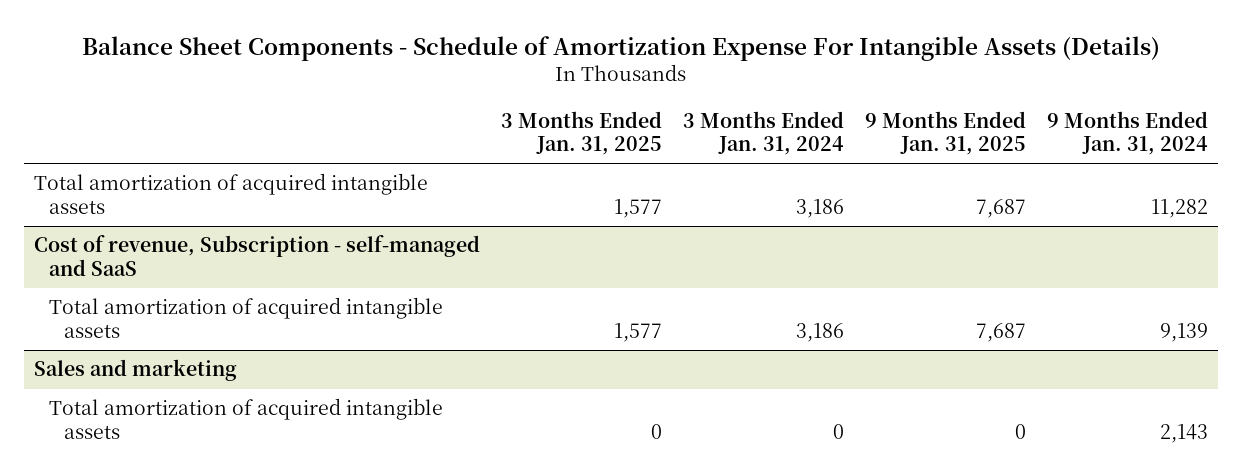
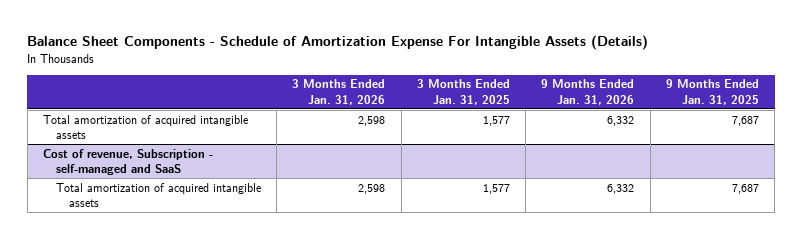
[683,110,845,156] 3 Months Ended Jan. 31, 2024 -> none
[1046,110,1208,156] 9 Months Ended Jan. 31, 2024 -> none
none -> [292,79,386,105] 3 Months Ended Jan. 31, 2026
none -> [541,79,635,105] 9 Months Ended Jan. 31, 2026
[34,359,238,382] Sales and marketing -> none
[49,398,444,440] Total amortization of acquired intangible assets -> none

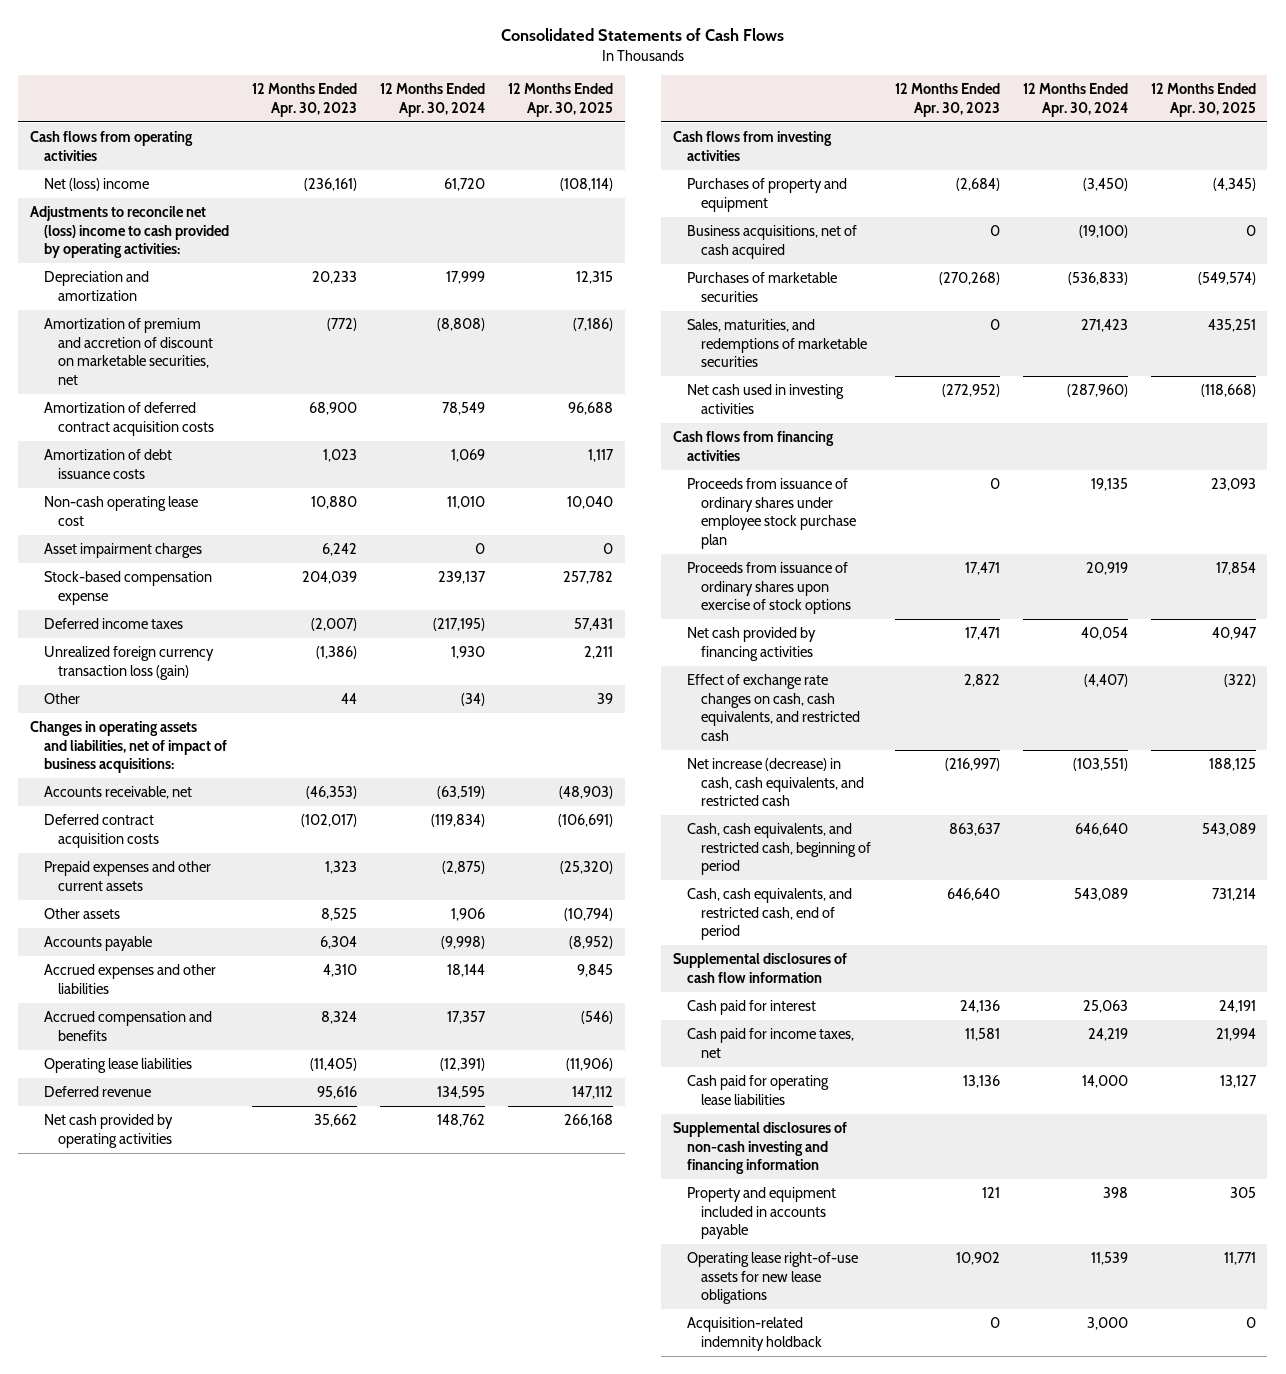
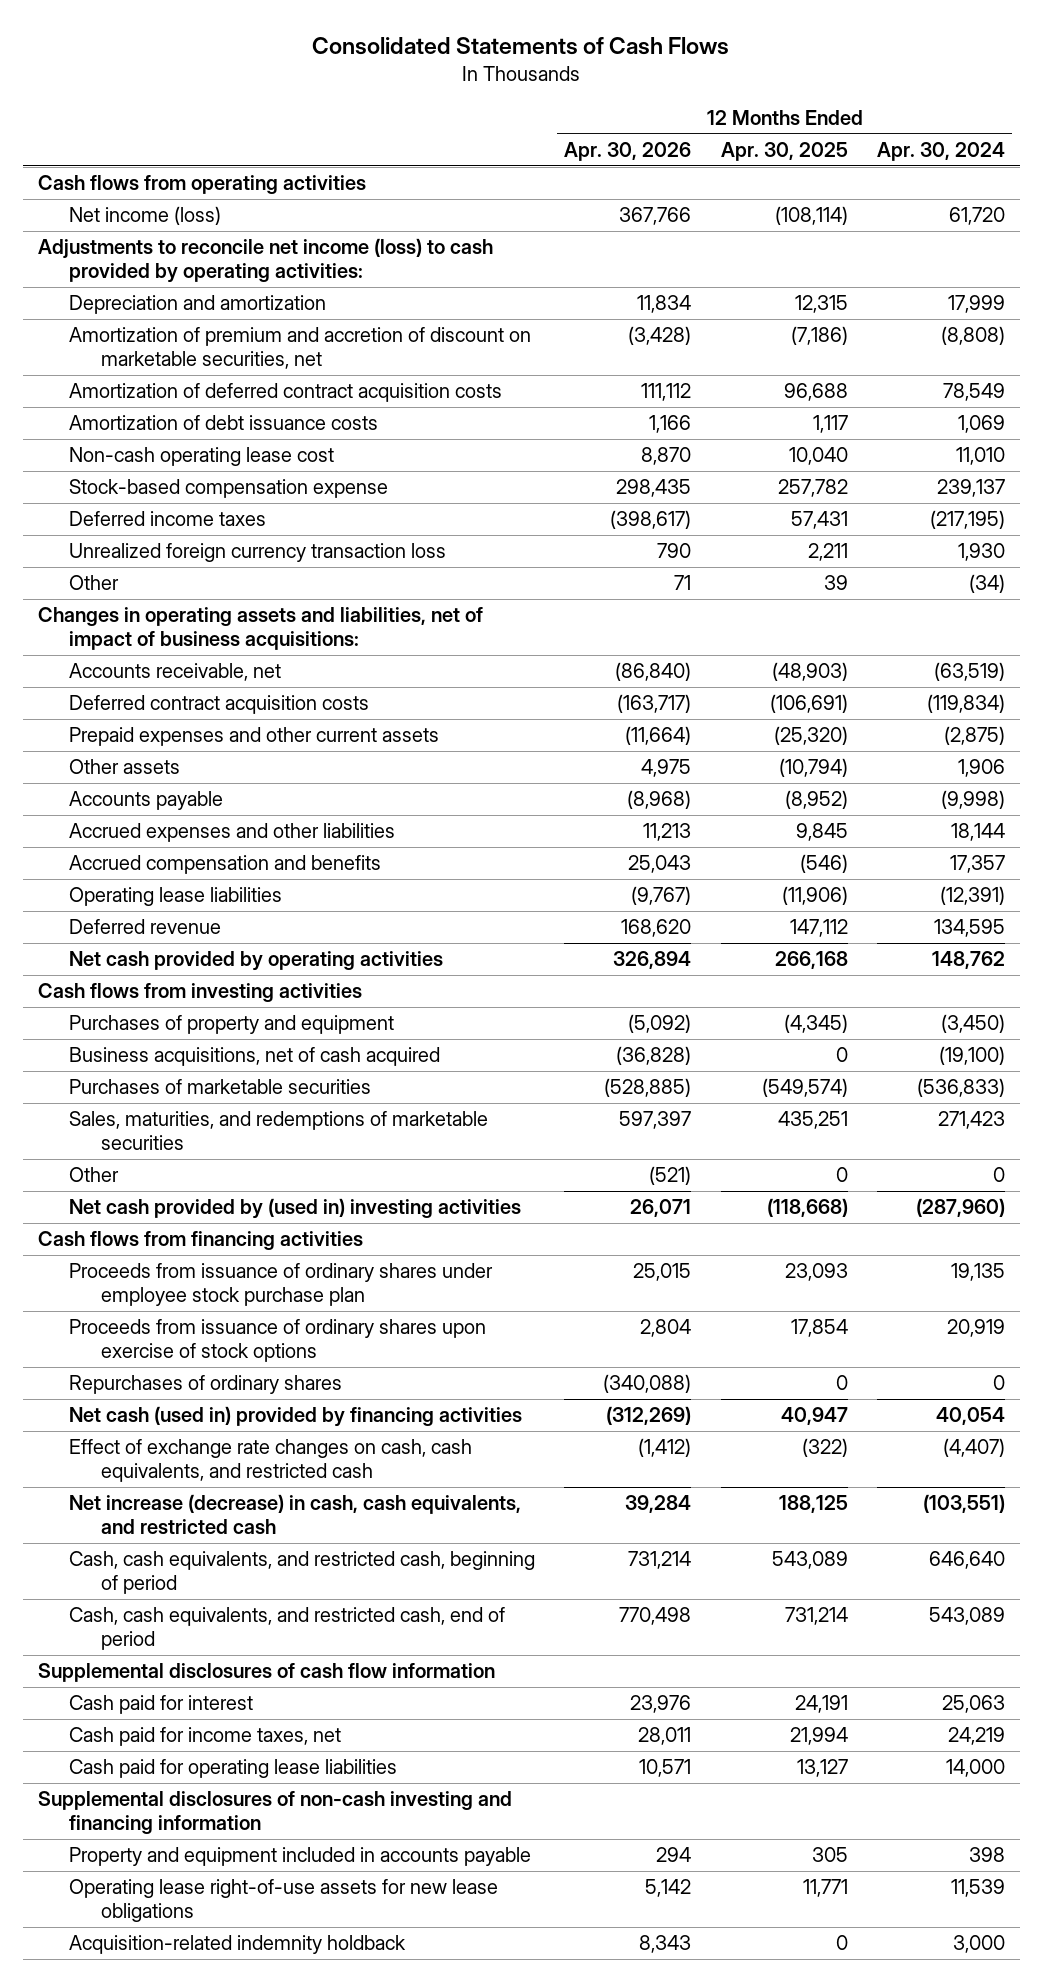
[252,83,358,117] 12 Months Ended Apr. 30, 2023 -> none
none -> [564,141,692,161] Apr. 30, 2026
[43,178,149,192] Net (loss) income -> [69,206,222,226] Net income (loss)
[29,206,229,259] Adjustments to reconcile net (loss) income to cash provided by operating activities: -> [37,238,493,283] Adjustments to reconcile net income (loss) to cash provided by operating activities:
[43,543,202,559] Asset impairment charges -> none
[43,646,214,680] Unrealized foreign currency transaction loss (gain) -> [69,543,447,563] Unrealized foreign currency transaction loss
none -> [69,1167,120,1183] Other
[686,384,844,414] Net cash used in investing activities -> [69,1198,522,1220] Net cash provided by (used in) investing activities
none -> [69,1375,343,1395] Repurchases of ordinary shares
[686,627,816,661] Net cash provided by financing activities -> [69,1406,523,1428] Net cash (used in) provided by financing activities

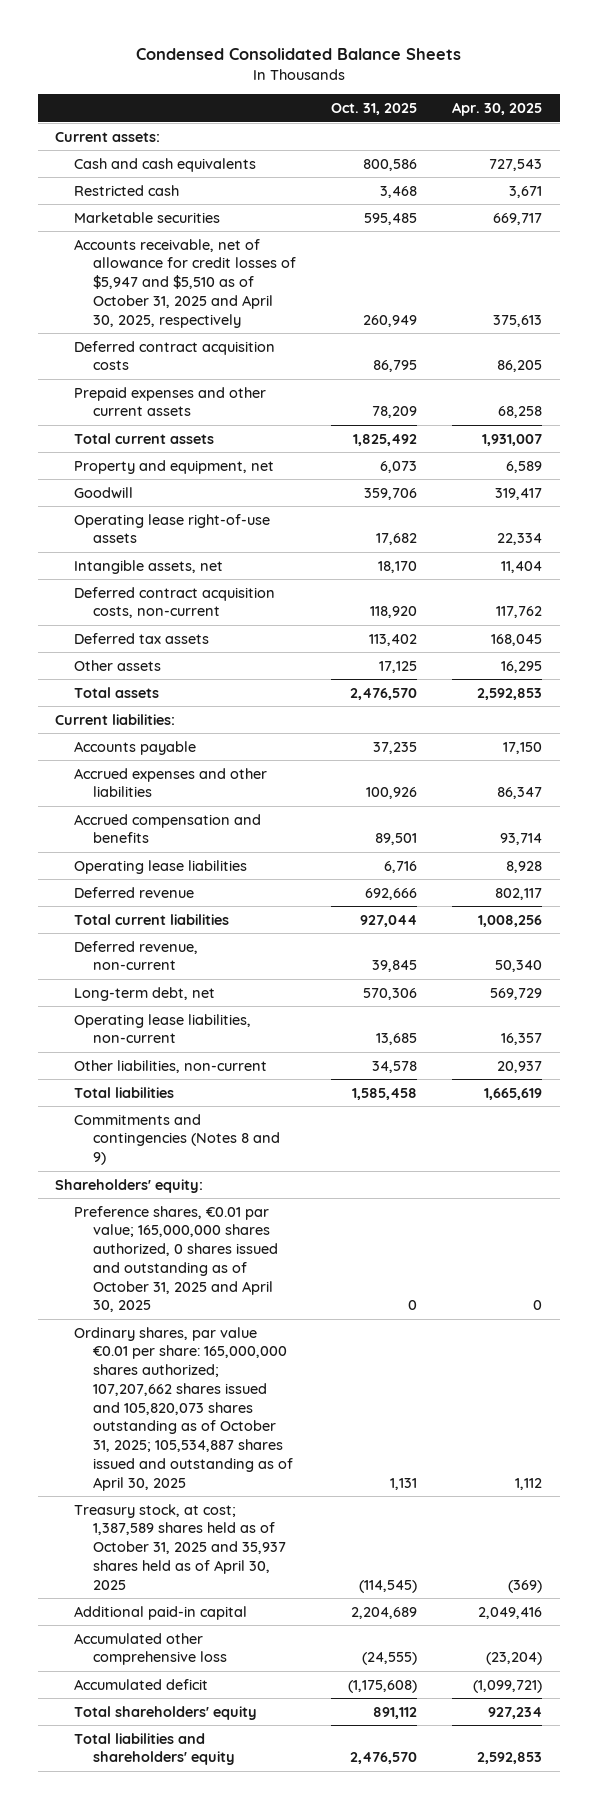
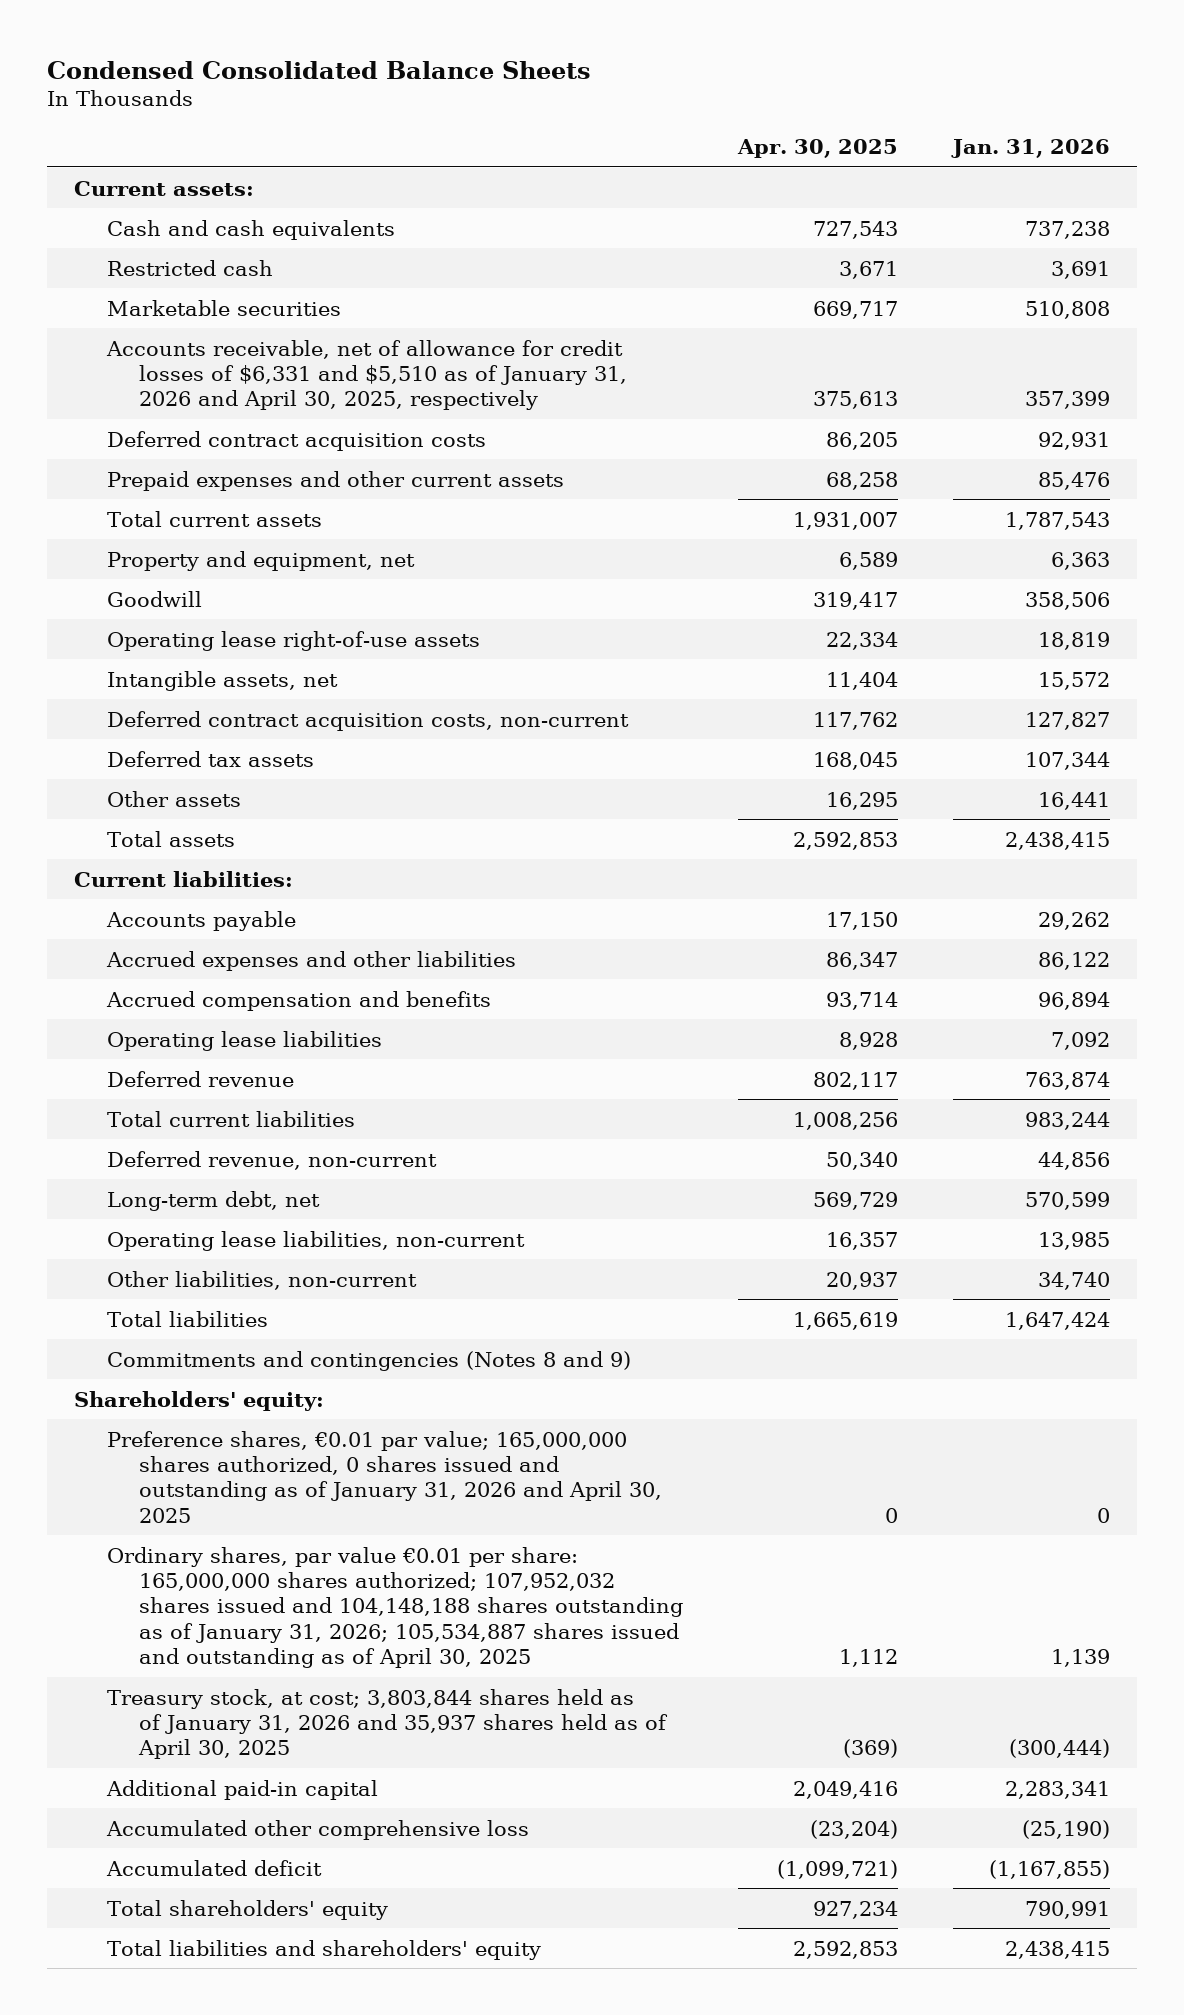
[330,103,417,116] Oct. 31, 2025 -> none
none -> [950,139,1110,159] Jan. 31, 2026
[74,238,296,328] Accounts receivable, net of allowance for credit losses of $5,947 and $5,510 as of October 31, 2025 and April 30, 2025, respectively -> [105,339,628,411] Accounts receivable, net of allowance for credit losses of $6,331 and $5,510 as of January 31, 2026 and April 30, 2025, respectively
[74,1205,278,1313] Preference shares, €0.01 par value; 165,000,000 shares authorized, 0 shares issued and outstanding as of October 31, 2025 and April 30, 2025 -> [106,1430,663,1523] Preference shares, €0.01 par value; 165,000,000 shares authorized, 0 shares issued and outstanding as of January 31, 2026 and April 30, 2025
[74,1326,293,1491] Ordinary shares, par value €0.01 per share: 165,000,000 shares authorized; 107,207,662 shares issued and 105,820,073 shares outstanding as of October 31, 2025; 105,534,887 shares issued and outstanding as of April 30, 2025 -> [106,1546,684,1669] Ordinary shares, par value €0.01 per share: 165,000,000 shares authorized; 107,952,032 shares issued and 104,148,188 shares outstanding as of January 31, 2026; 105,534,887 shares issued and outstanding as of April 30, 2025
[74,1503,286,1590] Treasury stock, at cost; 1,387,589 shares held as of October 31, 2025 and 35,937 shares held as of April 30, 2025 -> [106,1688,669,1760] Treasury stock, at cost; 3,803,844 shares held as of January 31, 2026 and 35,937 shares held as of April 30, 2025

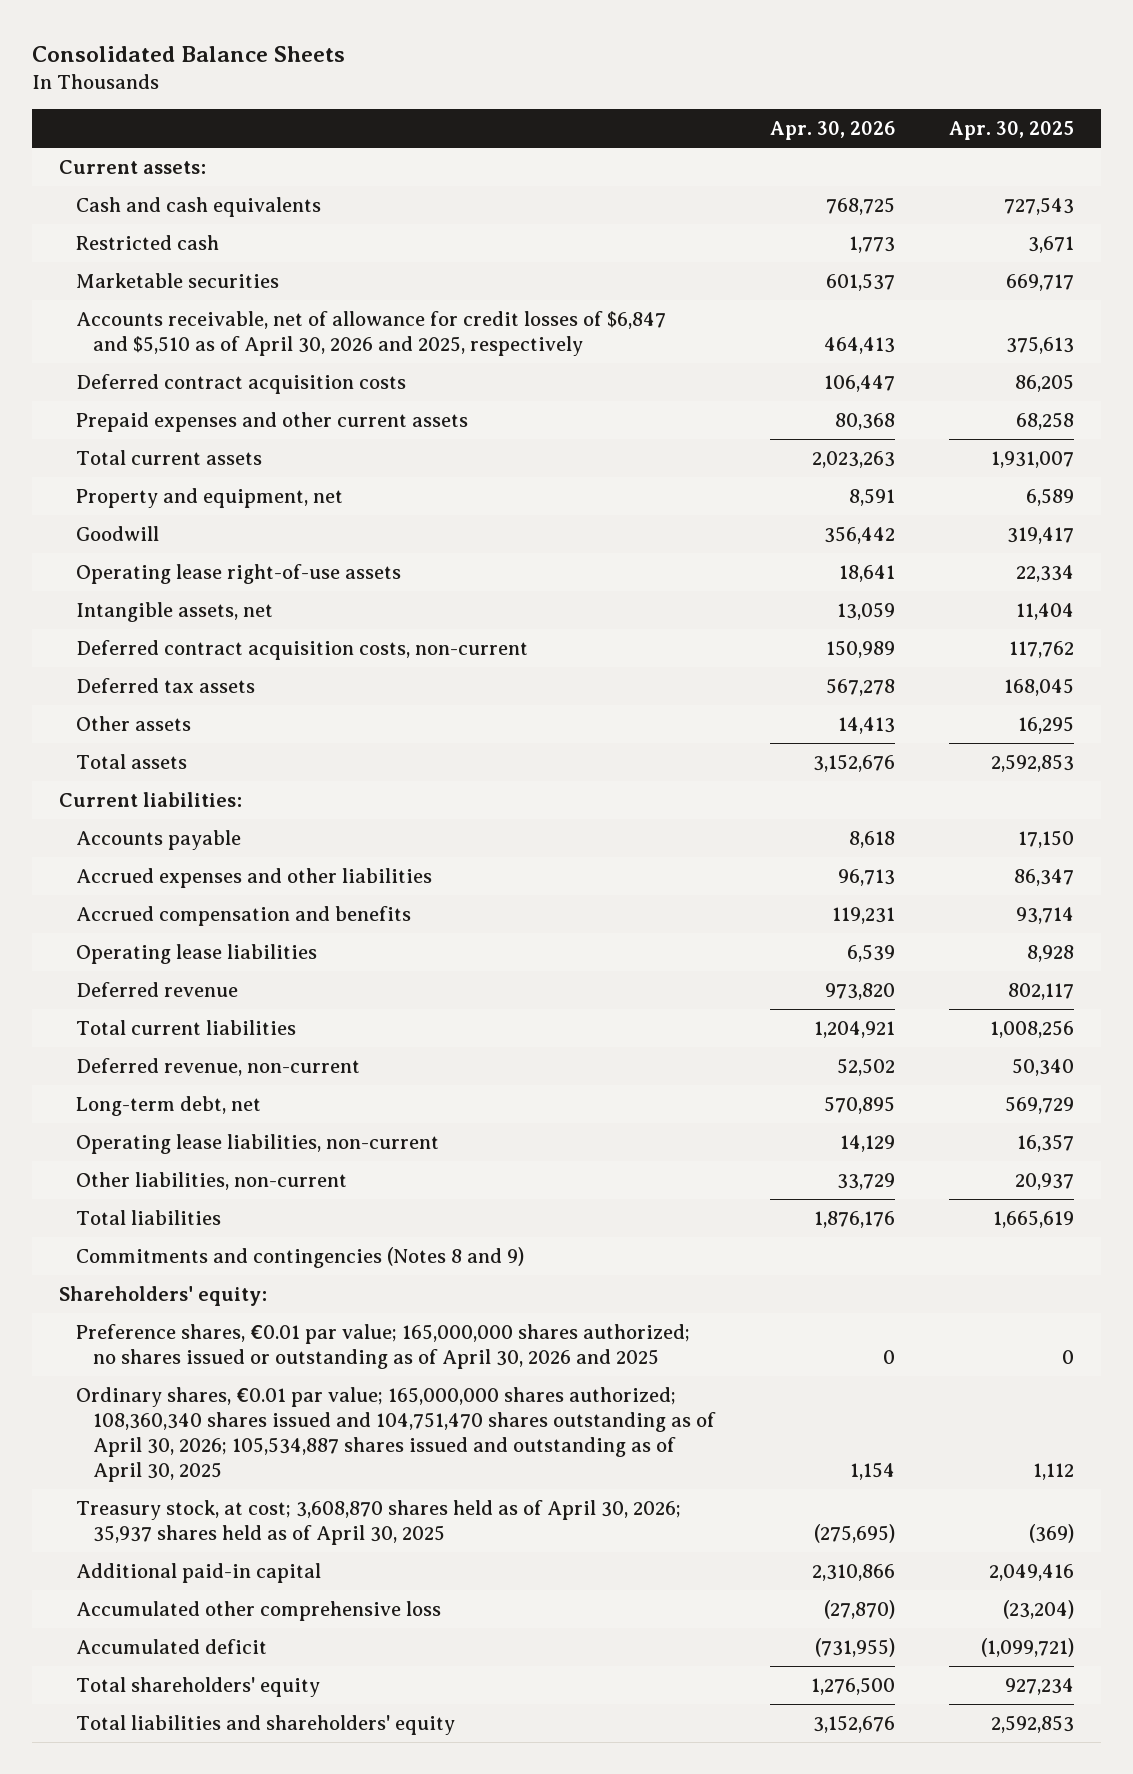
[46,60,591,79] Condensed Consolidated Balance Sheets -> [31,46,345,63] Consolidated Balance Sheets
[950,139,1110,159] Jan. 31, 2026 -> none
none -> [769,120,895,140] Apr. 30, 2026
[105,339,628,411] Accounts receivable, net of allowance for credit losses of $6,331 and $5,510 as of January 31, 2026 and April 30, 2025, respectively -> [76,311,667,356] Accounts receivable, net of allowance for credit losses of $6,847 and $5,510 as of April 30, 2026 and 2025, respectively
[106,1430,663,1523] Preference shares, €0.01 par value; 165,000,000 shares authorized, 0 shares issued and outstanding as of January 31, 2026 and April 30, 2025 -> [76,1324,691,1369] Preference shares, €0.01 par value; 165,000,000 shares authorized; no shares issued or outstanding as of April 30, 2026 and 2025
[106,1546,684,1669] Ordinary shares, par value €0.01 per share: 165,000,000 shares authorized; 107,952,032 shares issued and 104,148,188 shares outstanding as of January 31, 2026; 105,534,887 shares issued and outstanding as of April 30, 2025 -> [76,1387,717,1482] Ordinary shares, €0.01 par value; 165,000,000 shares authorized; 108,360,340 shares issued and 104,751,470 shares outstanding as of April 30, 2026; 105,534,887 shares issued and outstanding as of April 30, 2025
[106,1688,669,1760] Treasury stock, at cost; 3,803,844 shares held as of January 31, 2026 and 35,937 shares held as of April 30, 2025 -> [76,1500,682,1545] Treasury stock, at cost; 3,608,870 shares held as of April 30, 2026; 35,937 shares held as of April 30, 2025

